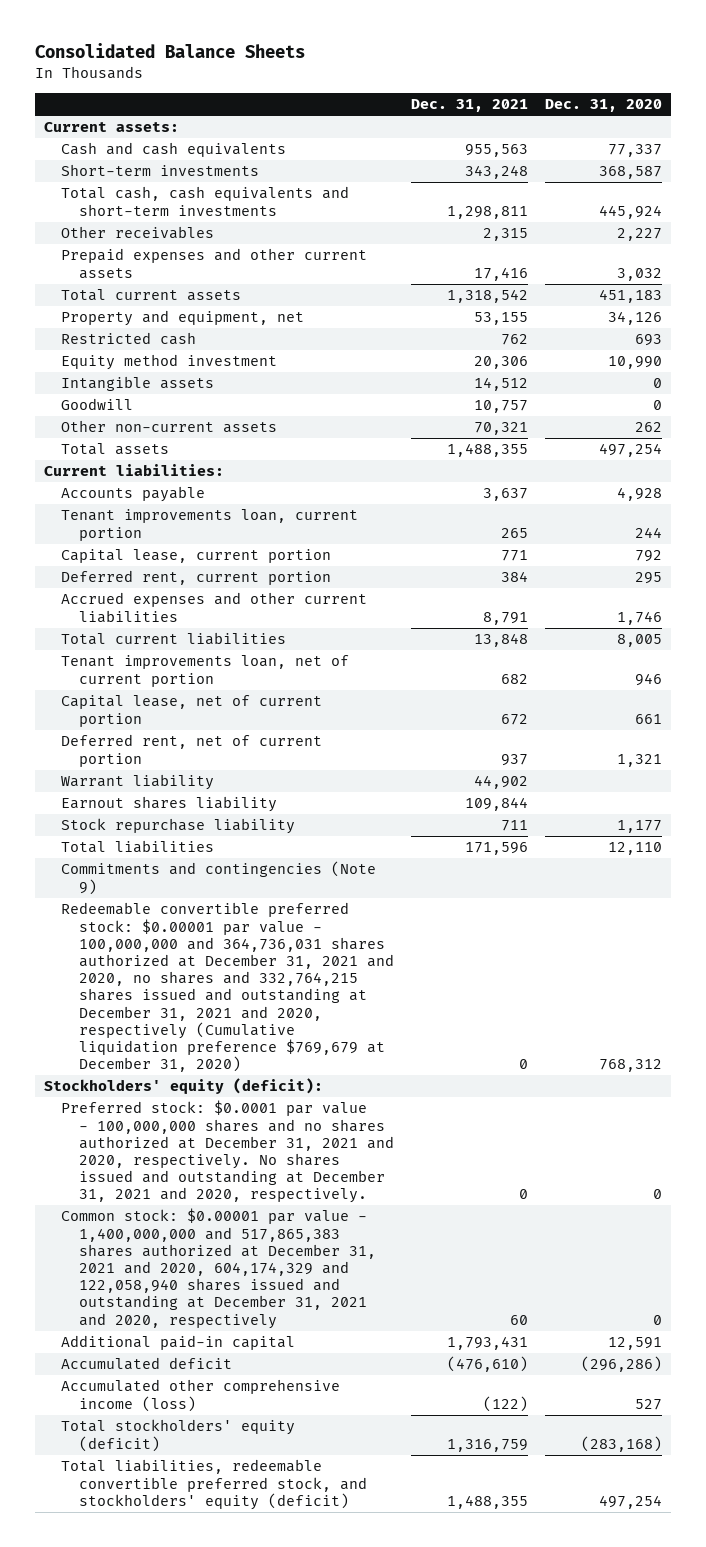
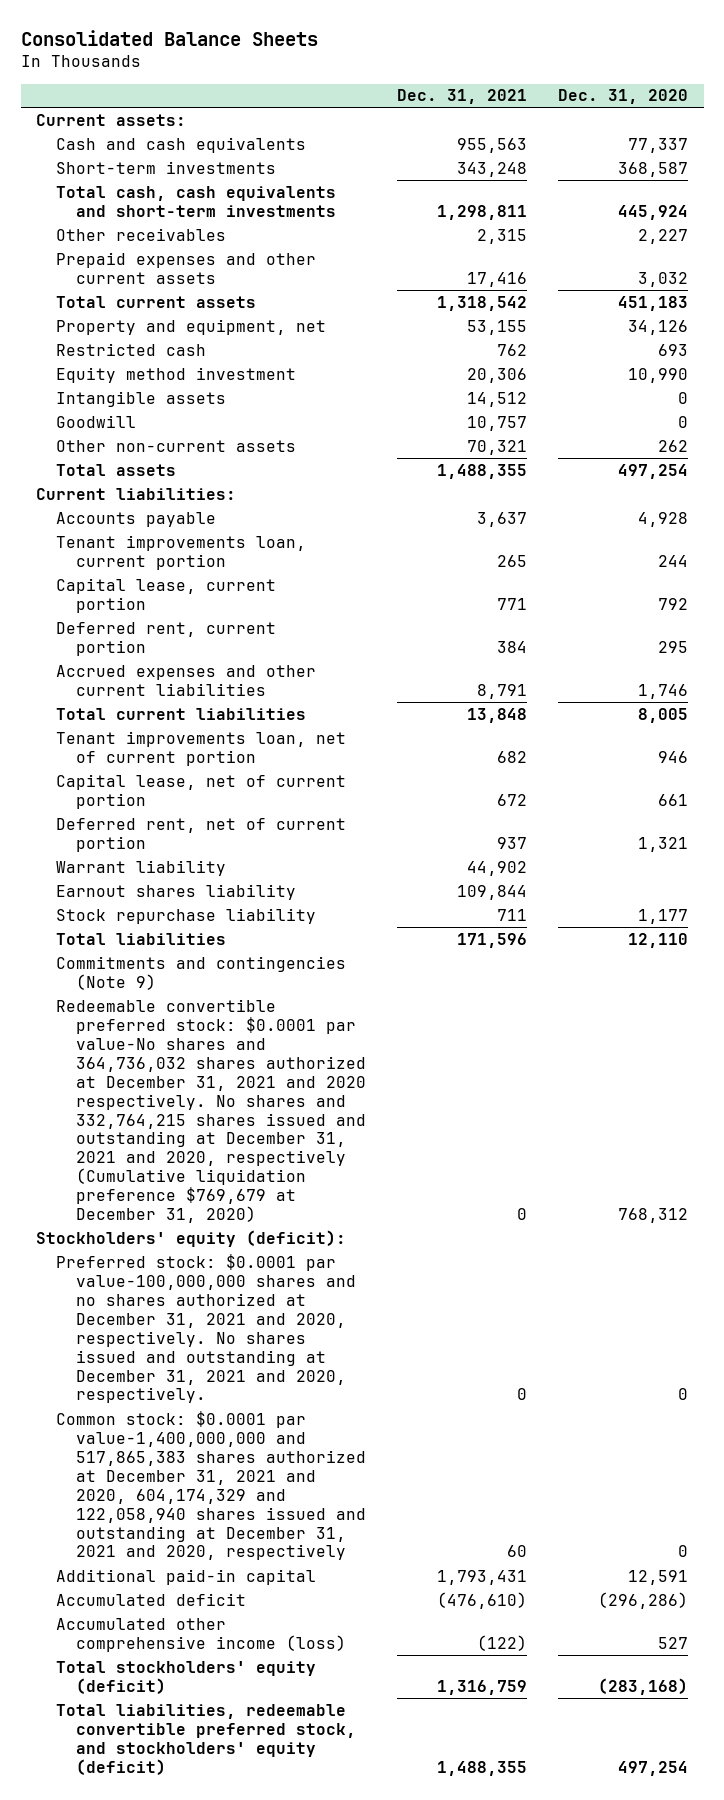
[61,902,394,1073] Redeemable convertible preferred stock: $0.00001 par value - 100,000,000 and 364,736,031 shares authorized at December 31, 2021 and 2020, no shares and 332,764,215 shares issued and outstanding at December 31, 2021 and 2020, respectively (Cumulative liquidation preference $769,679 at December 31, 2020) -> [55,998,366,1224] Redeemable convertible preferred stock: $0.0001 par value-No shares and 364,736,032 shares authorized at December 31, 2021 and 2020 respectively. No shares and 332,764,215 shares issued and outstanding at December 31, 2021 and 2020, respectively (Cumulative liquidation preference $769,679 at December 31, 2020)
[61,1100,394,1204] Preferred stock: $0.0001 par value - 100,000,000 shares and no shares authorized at December 31, 2021 and 2020, respectively. No shares issued and outstanding at December 31, 2021 and 2020, respectively. -> [55,1253,356,1404] Preferred stock: $0.0001 par value-100,000,000 shares and no shares authorized at December 31, 2021 and 2020, respectively. No shares issued and outstanding at December 31, 2021 and 2020, respectively.
[61,1208,376,1329] Common stock: $0.00001 par value - 1,400,000,000 and 517,865,383 shares authorized at December 31, 2021 and 2020, 604,174,329 and 122,058,940 shares issued and outstanding at December 31, 2021 and 2020, respectively -> [55,1410,366,1561] Common stock: $0.0001 par value-1,400,000,000 and 517,865,383 shares authorized at December 31, 2021 and 2020, 604,174,329 and 122,058,940 shares issued and outstanding at December 31, 2021 and 2020, respectively

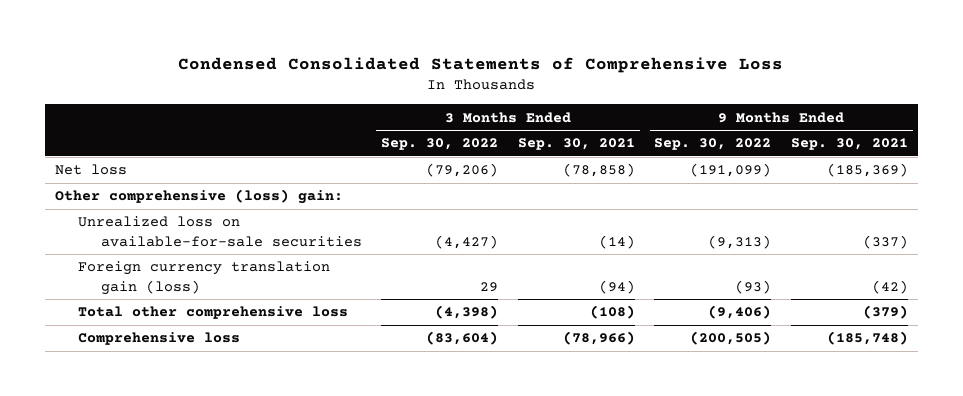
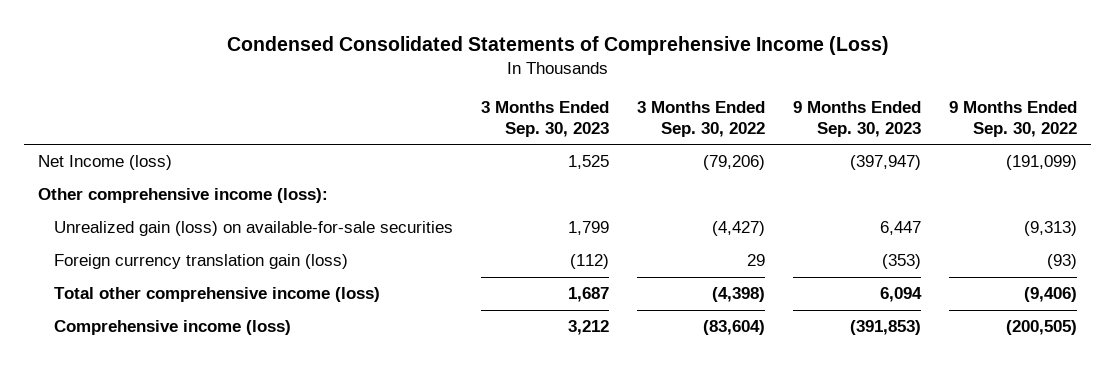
[178,56,784,73] Condensed Consolidated Statements of Comprehensive Loss -> [226,35,889,55] Condensed Consolidated Statements of Comprehensive Income (Loss)
[517,138,635,151] Sep. 30, 2021 -> none
[791,138,909,151] Sep. 30, 2021 -> none
none -> [481,100,610,137] 3 Months Ended Sep. 30, 2023
none -> [793,100,922,137] 9 Months Ended Sep. 30, 2023
[54,164,127,176] Net loss -> [38,155,173,171] Net Income (loss)
[54,189,343,205] Other comprehensive (loss) gain: -> [38,188,329,204] Other comprehensive income (loss):
[77,216,362,247] Unrealized loss on available-for-sale securities -> [54,221,454,237] Unrealized gain (loss) on available-for-sale securities
[77,306,348,320] Total other comprehensive loss -> [54,287,381,303] Total other comprehensive income (loss)
[77,332,240,346] Comprehensive loss -> [54,320,292,336] Comprehensive income (loss)

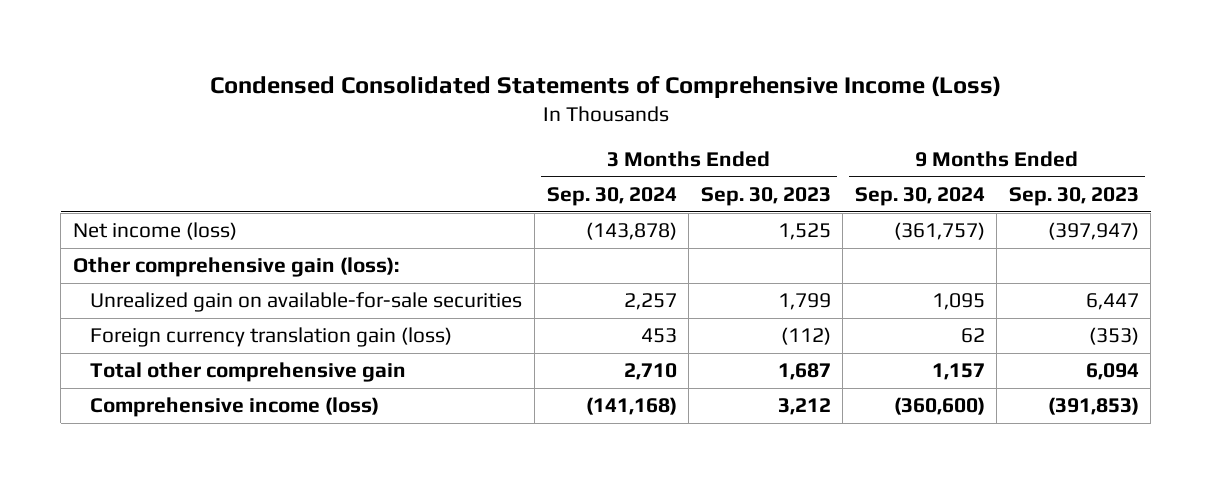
[637,100,766,137] 3 Months Ended Sep. 30, 2022 -> none
[949,100,1078,137] 9 Months Ended Sep. 30, 2022 -> none
none -> [546,187,677,207] Sep. 30, 2024
none -> [854,187,985,207] Sep. 30, 2024
[38,155,173,171] Net Income (loss) -> [72,222,237,241] Net income (loss)
[38,188,329,204] Other comprehensive income (loss): -> [72,257,399,278] Other comprehensive gain (loss):
[54,221,454,237] Unrealized gain (loss) on available-for-sale securities -> [90,292,523,313] Unrealized gain on available-for-sale securities
[54,287,381,303] Total other comprehensive income (loss) -> [90,362,407,383] Total other comprehensive gain

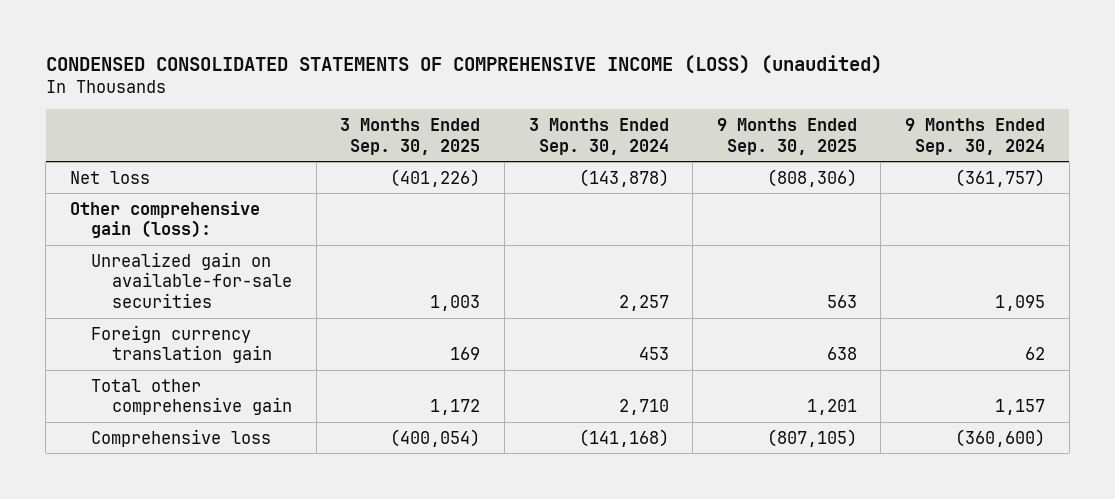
[209,75,1001,99] Condensed Consolidated Statements of Comprehensive Income (Loss) -> [45,54,882,74] CONDENSED CONSOLIDATED STATEMENTS OF COMPREHENSIVE INCOME (LOSS) (unaudited)
[700,187,831,207] Sep. 30, 2023 -> none
[1008,187,1139,207] Sep. 30, 2023 -> none
none -> [340,118,481,155] 3 Months Ended Sep. 30, 2025
none -> [716,118,857,155] 9 Months Ended Sep. 30, 2025
[72,222,237,241] Net income (loss) -> [69,170,150,184] Net loss
[90,327,453,348] Foreign currency translation gain (loss) -> [90,324,273,364] Foreign currency translation gain
[90,397,380,418] Comprehensive income (loss) -> [90,428,271,447] Comprehensive loss

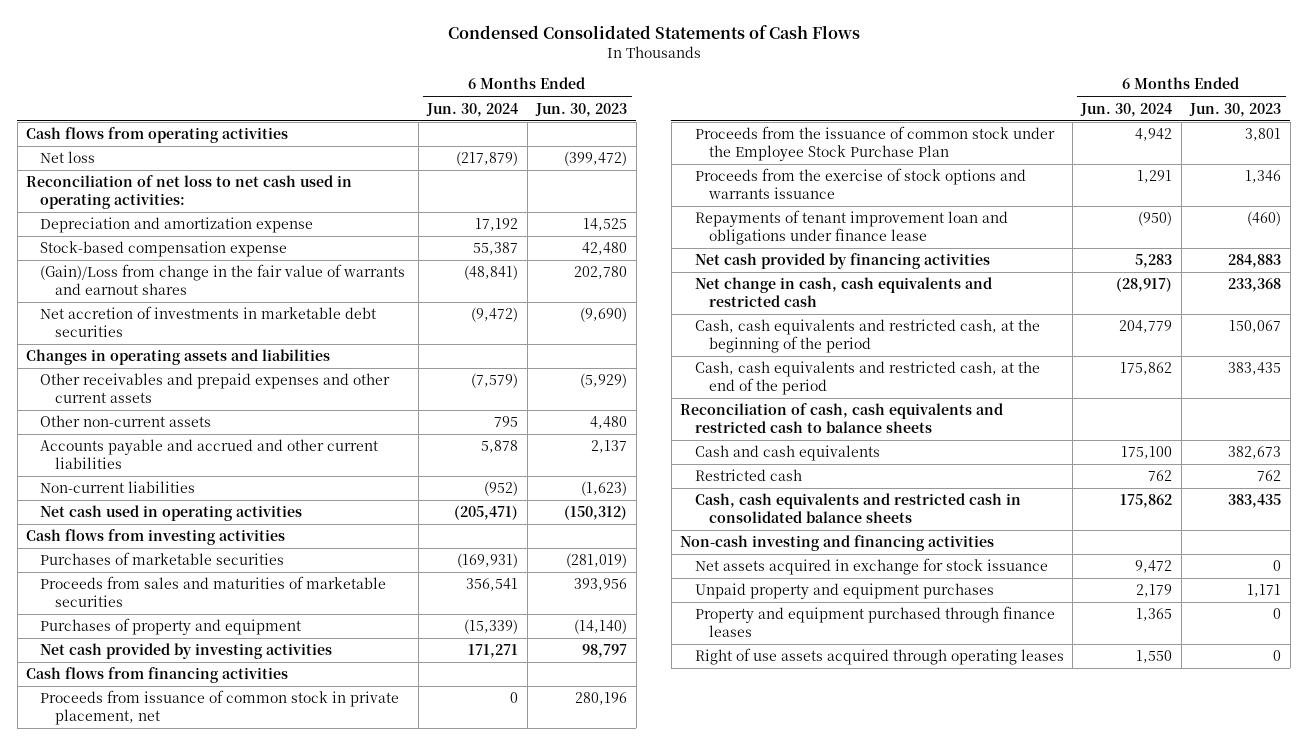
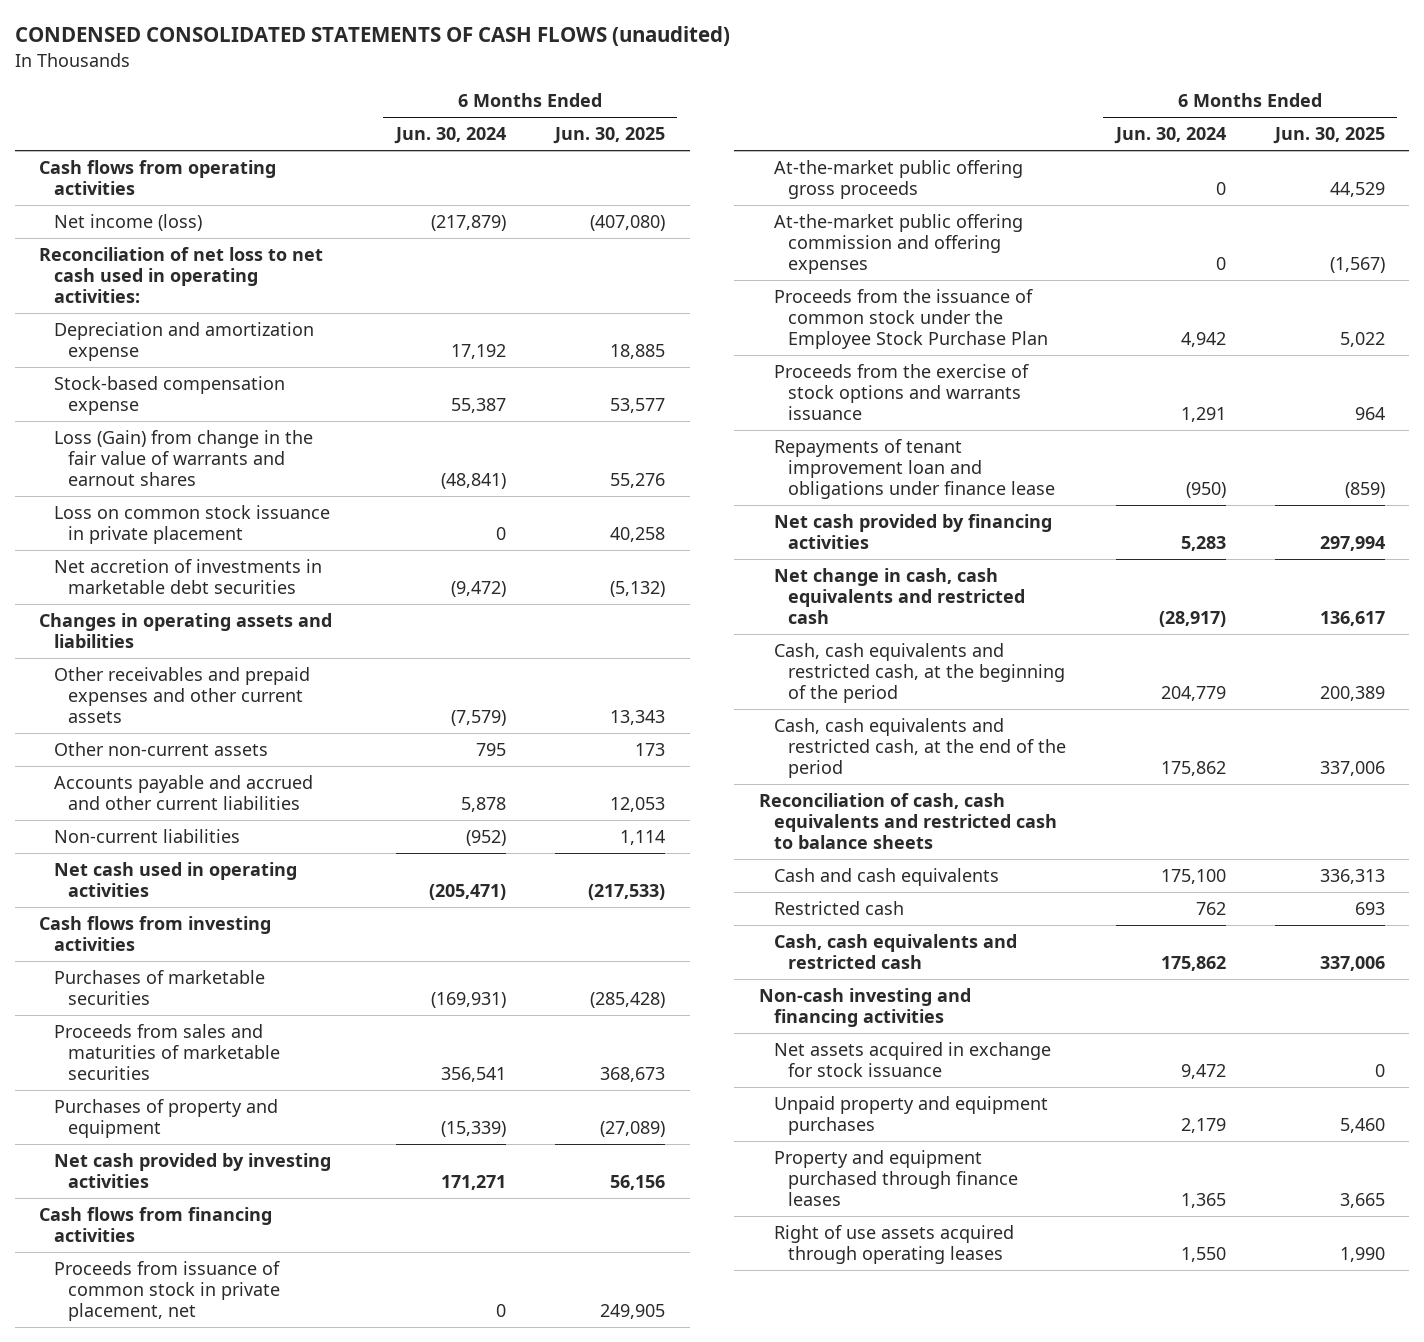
[447,24,860,39] Condensed Consolidated Statements of Cash Flows -> [14,26,730,47] CONDENSED CONSOLIDATED STATEMENTS OF CASH FLOWS (unaudited)
[535,102,628,117] Jun. 30, 2023 -> none
none -> [553,127,666,145] Jun. 30, 2025
[40,151,96,164] Net loss -> [53,213,202,231] Net income (loss)
[40,264,406,295] (Gain)/Loss from change in the fair value of warrants and earnout shares -> [53,429,313,487] Loss (Gain) from change in the fair value of warrants and earnout shares
none -> [53,504,330,545] Loss on common stock issuance in private placement
none -> [773,159,1023,200] At-the-market public offering gross proceeds
none -> [773,213,1023,275] At-the-market public offering commission and offering expenses
[694,493,1021,523] Cash, cash equivalents and restricted cash in consolidated balance sheets -> [773,933,1017,970] Cash, cash equivalents and restricted cash

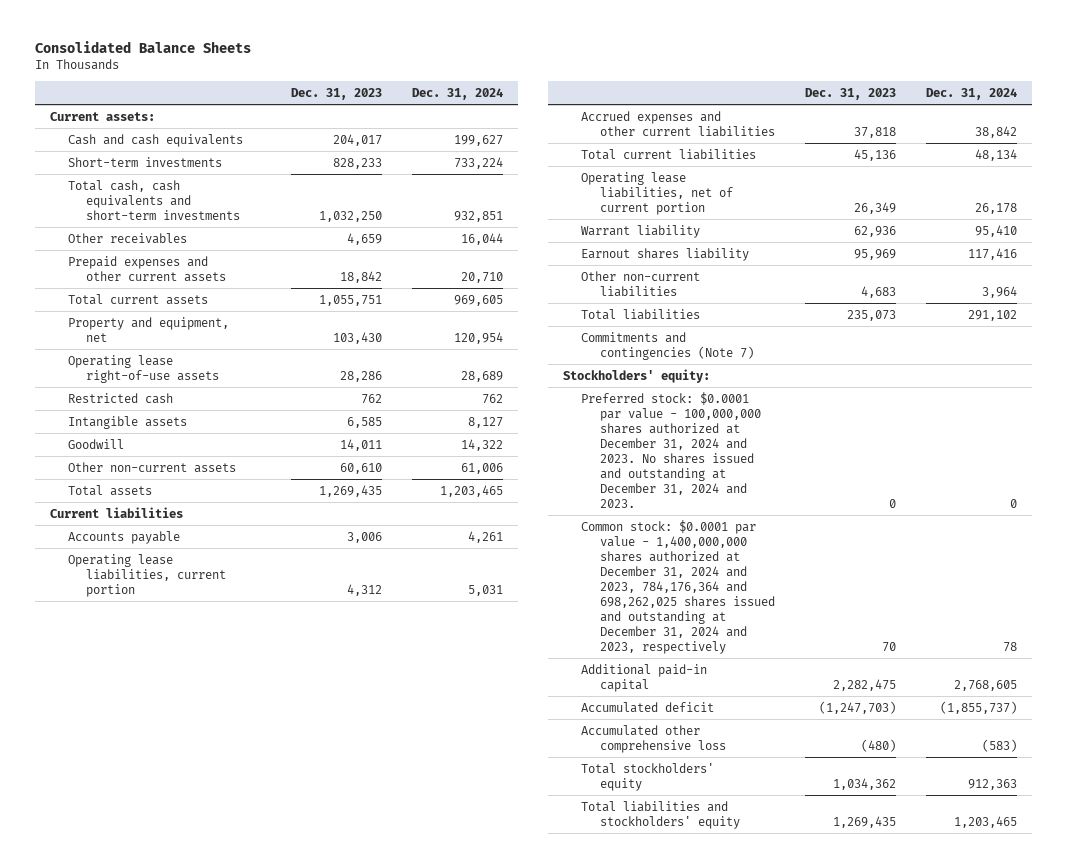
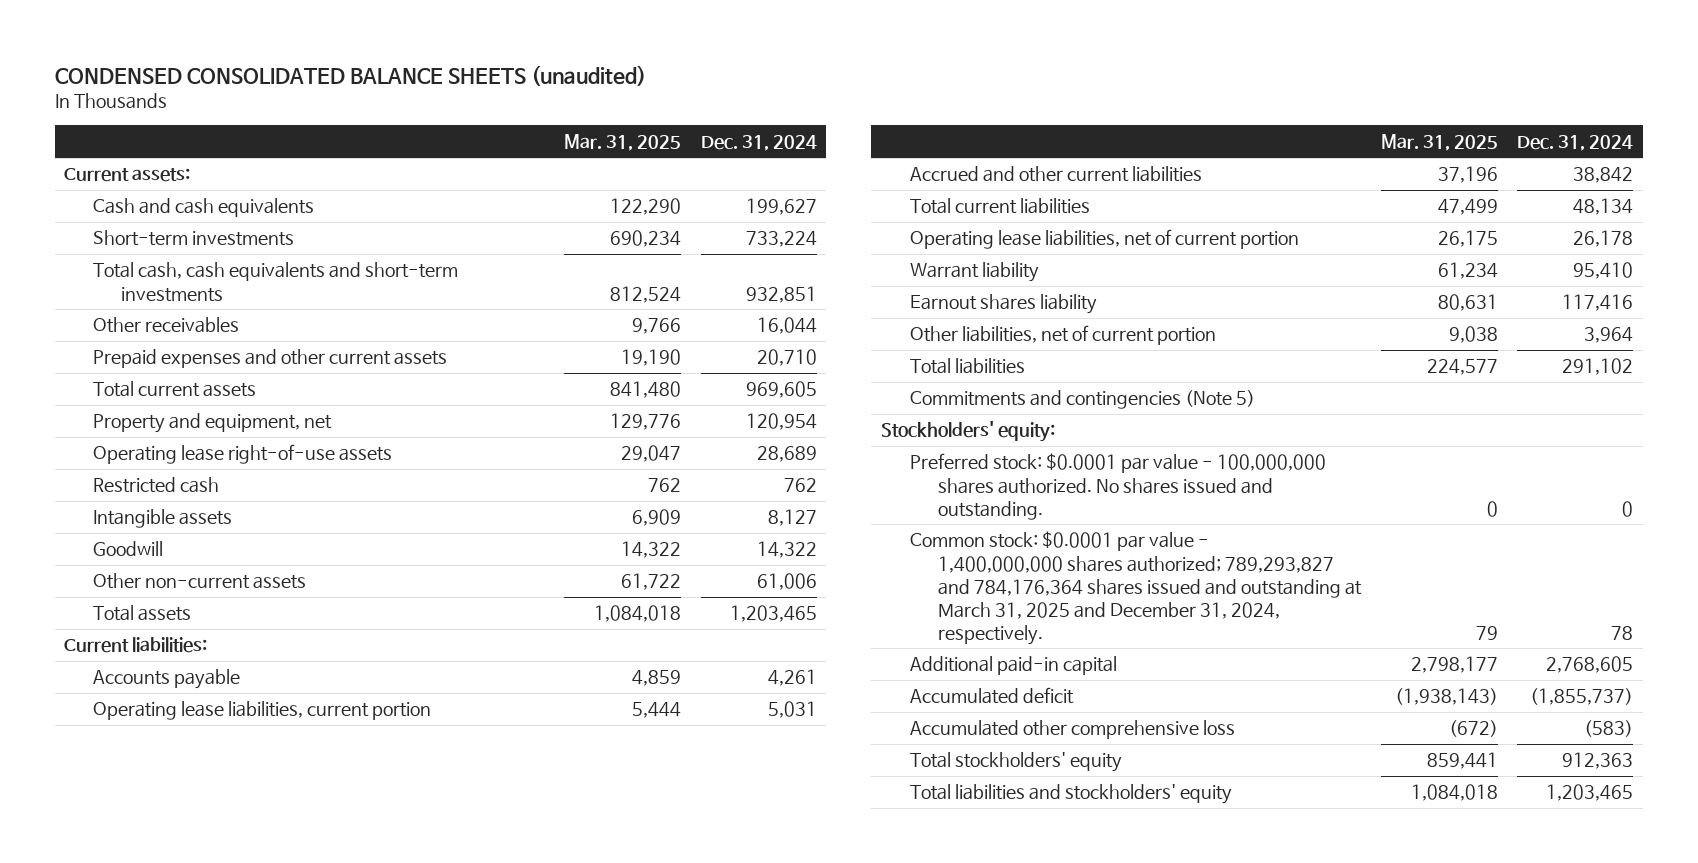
[34,41,251,54] Consolidated Balance Sheets -> [54,64,646,86] CONDENSED CONSOLIDATED BALANCE SHEETS (unaudited)
[291,87,383,100] Dec. 31, 2023 -> none
none -> [563,133,681,151] Mar. 31, 2025
[49,506,183,518] Current liabilities -> [64,637,208,654] Current liabilities:
[581,110,775,137] Accrued expenses and other current liabilities -> [909,166,1202,183] Accrued and other current liabilities
[581,270,701,297] Other non-current liabilities -> [909,325,1216,346] Other liabilities, net of current portion
[581,331,754,360] Commitments and contingencies (Note 7) -> [909,390,1255,410] Commitments and contingencies (Note 5)
[581,391,761,508] Preferred stock: $0.0001 par value - 100,000,000 shares authorized at December 31, 2024 and 2023. No shares issued and outstanding at December 31, 2024 and 2023. -> [909,453,1326,520] Preferred stock: $0.0001 par value - 100,000,000 shares authorized. No shares issued and outstanding.
[581,519,775,654] Common stock: $0.0001 par value - 1,400,000,000 shares authorized at December 31, 2024 and 2023, 784,176,364 and 698,262,025 shares issued and outstanding at December 31, 2024 and 2023, respectively -> [909,531,1363,645] Common stock: $0.0001 par value - 1,400,000,000 shares authorized; 789,293,827 and 784,176,364 shares issued and outstanding at March 31, 2025 and December 31, 2024, respectively.

